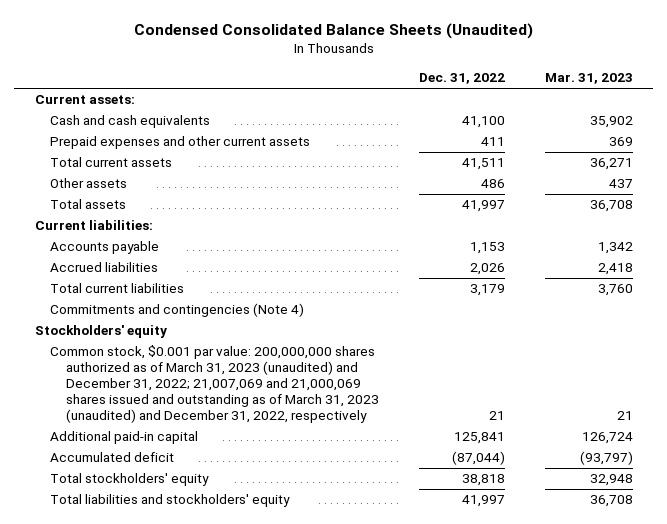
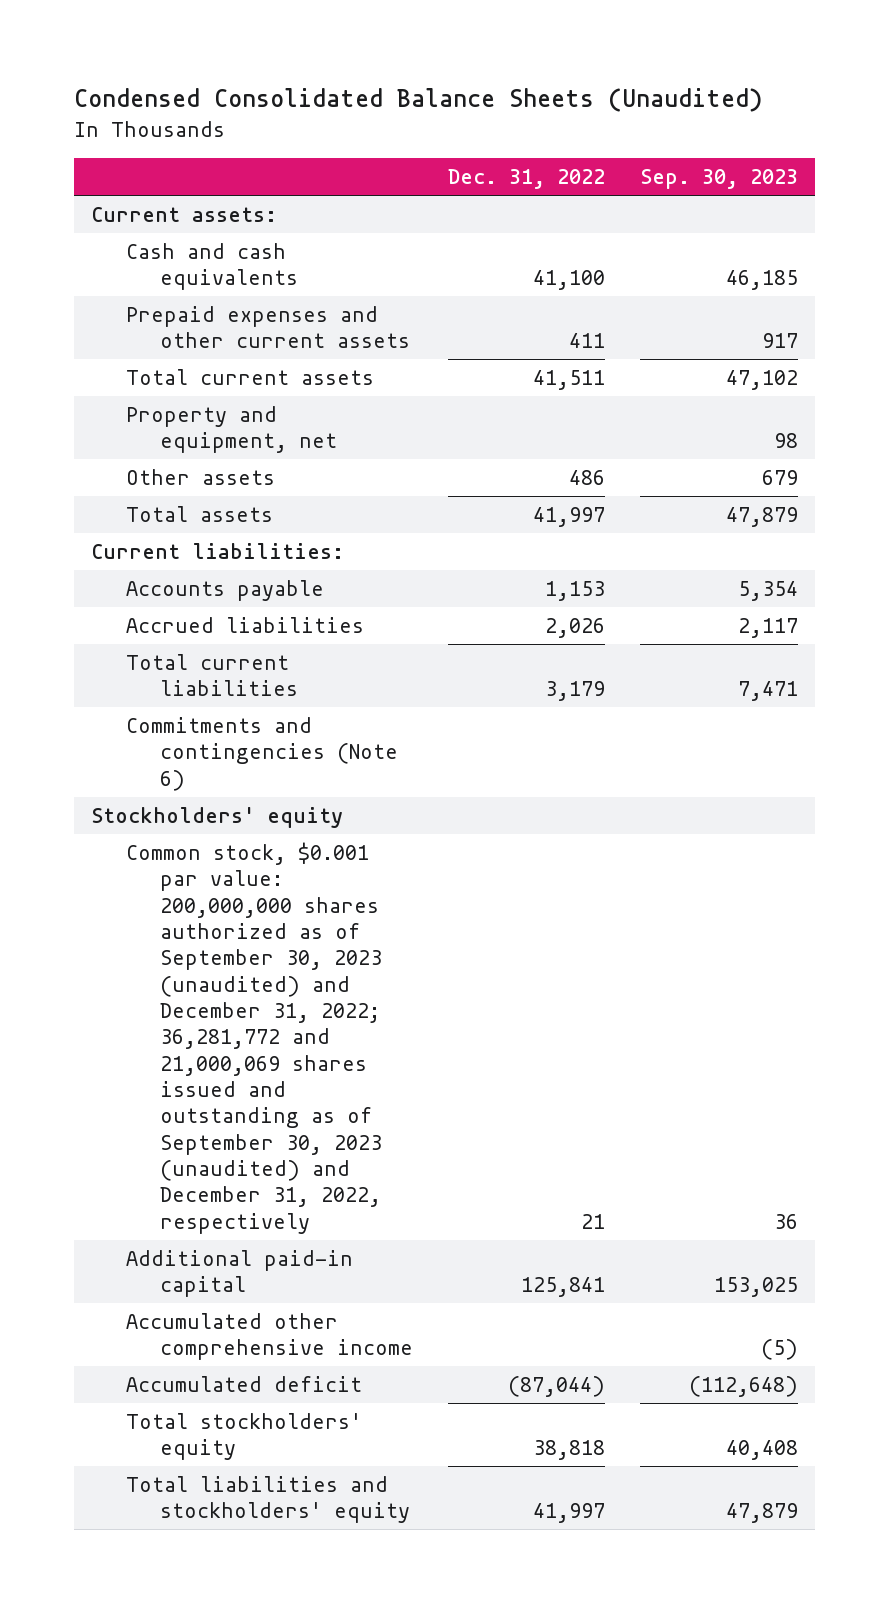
[544,73,633,85] Mar. 31, 2023 -> none
none -> [639,169,798,190] Sep. 30, 2023
none -> [125,405,338,454] Property and equipment, net
[50,303,305,318] Commitments and contingencies (Note 4) -> [125,716,399,791] Commitments and contingencies (Note 6)
[50,345,379,423] Common stock, $0.001 par value: 200,000,000 shares authorized as of March 31, 2023 (unaudited) and December 31, 2022; 21,007,069 and 21,000,069 shares issued and outstanding as of March 31, 2023 (unaudited) and December 31, 2022, respectively -> [125,841,383,1234] Common stock, $0.001 par value: 200,000,000 shares authorized as of September 30, 2023 (unaudited) and December 31, 2022; 36,281,772 and 21,000,069 shares issued and outstanding as of September 30, 2023 (unaudited) and December 31, 2022, respectively
none -> [125,1312,414,1361] Accumulated other comprehensive income

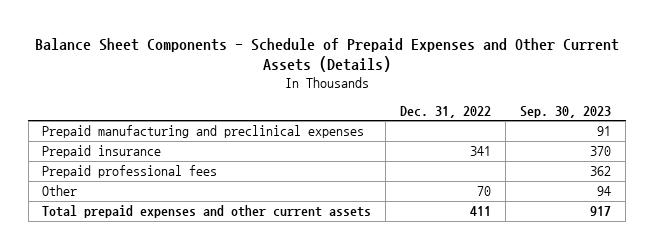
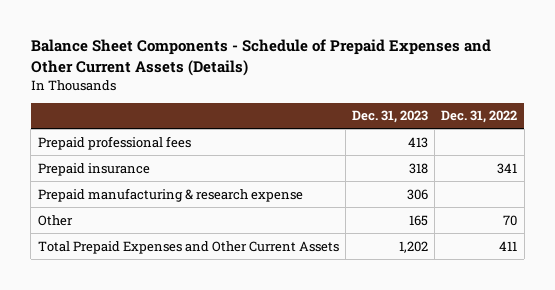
[520,105,612,118] Sep. 30, 2023 -> none
none -> [351,110,428,124] Dec. 31, 2023
[42,125,365,139] Prepaid manufacturing and preclinical expenses -> none
[42,145,162,159] Prepaid insurance -> [37,162,150,176] Prepaid insurance
none -> [37,187,303,202] Prepaid manufacturing & research expense
[42,205,372,219] Total prepaid expenses and other current assets -> [37,240,339,254] Total Prepaid Expenses and Other Current Assets

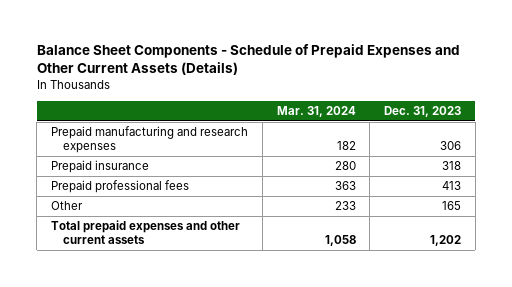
[441,110,518,124] Dec. 31, 2022 -> none
none -> [276,105,356,117] Mar. 31, 2024
none -> [51,126,249,154] Prepaid manufacturing and research expenses
[37,187,303,202] Prepaid manufacturing & research expense -> none
[37,135,191,150] Prepaid professional fees -> [51,180,190,194] Prepaid professional fees
[37,240,339,254] Total Prepaid Expenses and Other Current Assets -> [51,220,241,245] Total prepaid expenses and other current assets

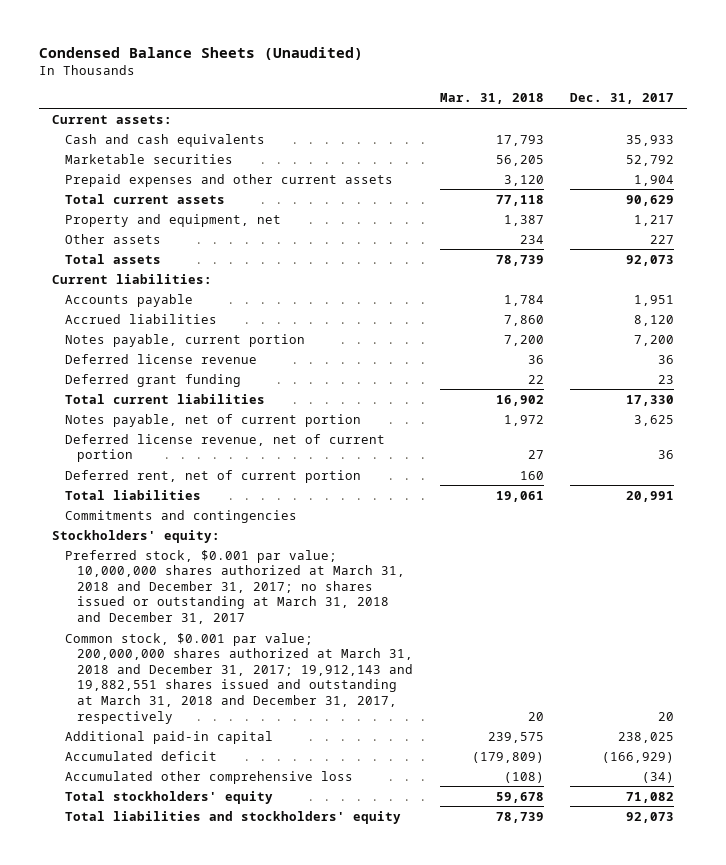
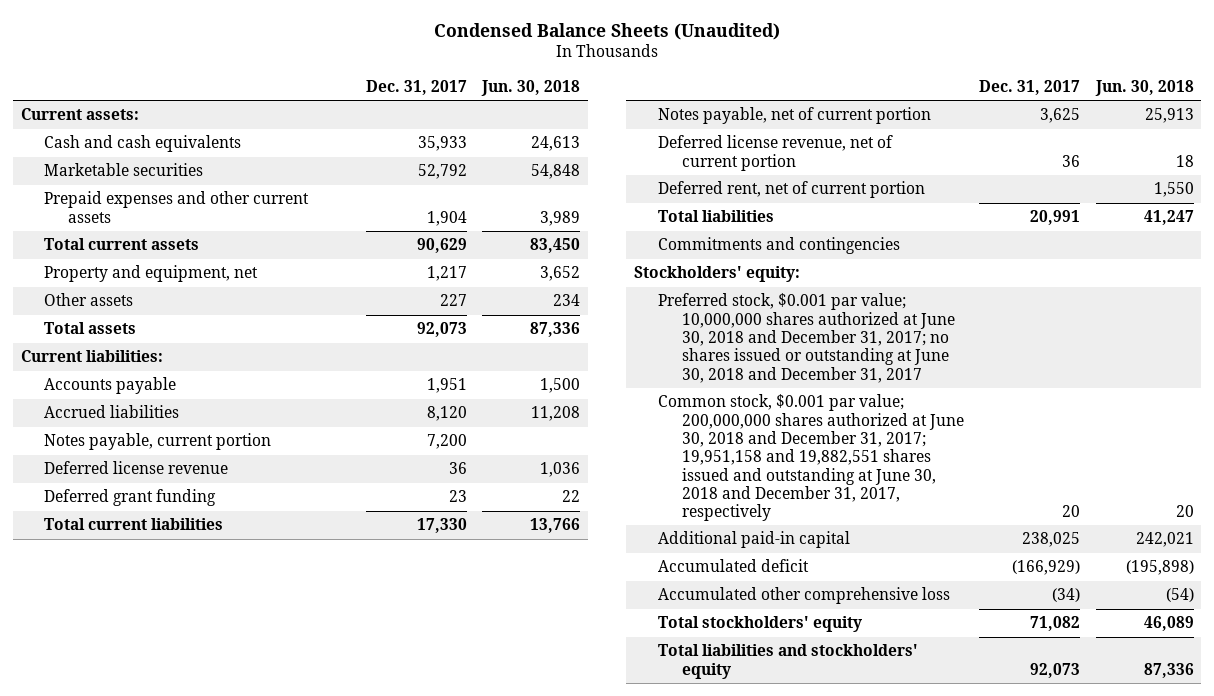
[439,93,544,105] Mar. 31, 2018 -> none
none -> [481,80,581,97] Jun. 30, 2018
[64,549,406,625] Preferred stock, $0.001 par value; 10,000,000 shares authorized at March 31, 2018 and December 31, 2017; no shares issued or outstanding at March 31, 2018 and December 31, 2017 -> [657,293,955,383] Preferred stock, $0.001 par value; 10,000,000 shares authorized at June 30, 2018 and December 31, 2017; no shares issued or outstanding at June 30, 2018 and December 31, 2017
[64,632,414,724] Common stock, $0.001 par value; 200,000,000 shares authorized at March 31, 2018 and December 31, 2017; 19,912,143 and 19,882,551 shares issued and outstanding at March 31, 2018 and December 31, 2017, respectively -> [657,394,964,522] Common stock, $0.001 par value; 200,000,000 shares authorized at June 30, 2018 and December 31, 2017; 19,951,158 and 19,882,551 shares issued and outstanding at June 30, 2018 and December 31, 2017, respectively

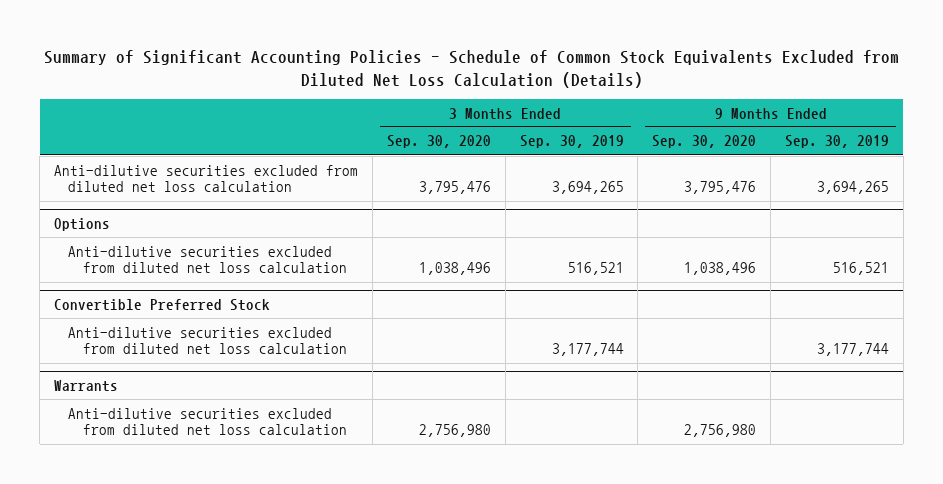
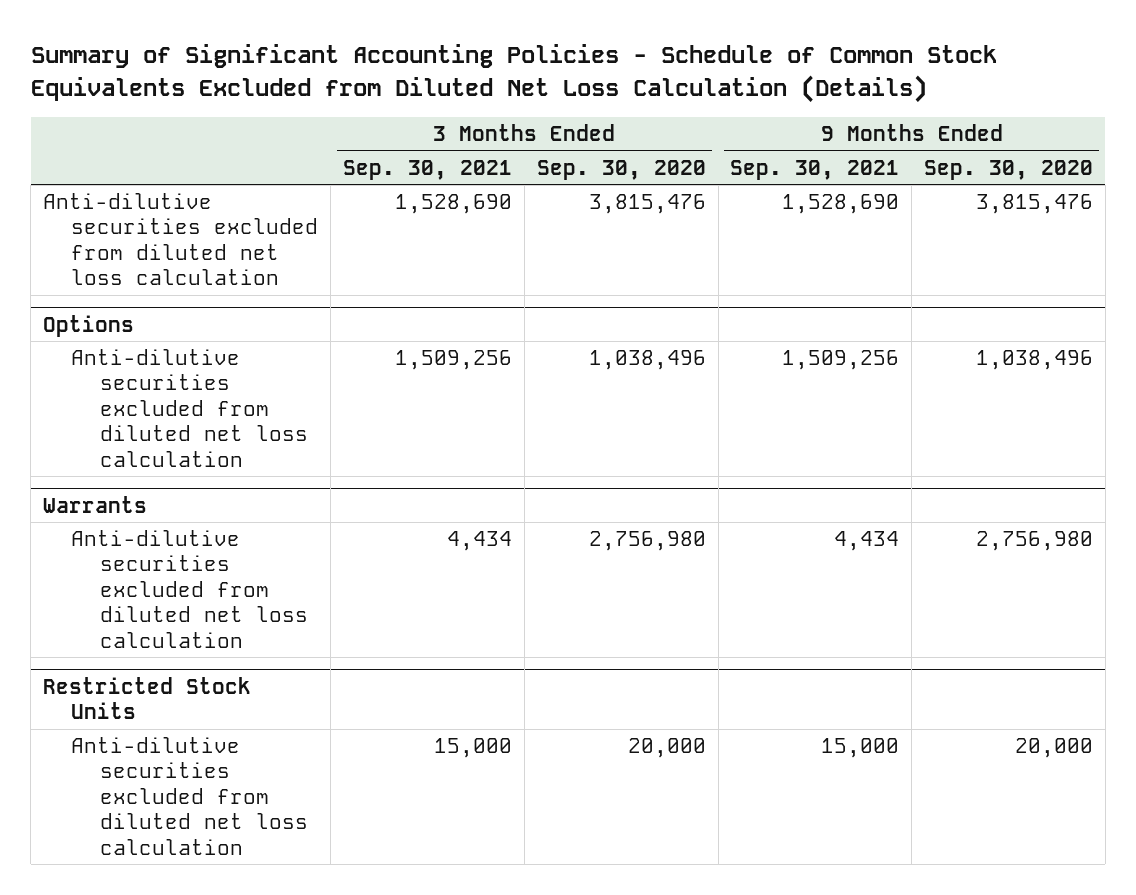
[519,135,624,149] Sep. 30, 2019 -> none
[785,135,890,149] Sep. 30, 2019 -> none
none -> [343,159,513,180] Sep. 30, 2021
none -> [730,159,900,180] Sep. 30, 2021
[418,181,491,195] 3,795,476 -> [588,194,706,215] 3,815,476
[684,181,757,195] 3,795,476 -> [975,194,1093,215] 3,815,476
[54,298,271,311] Convertible Preferred Stock -> none
[68,326,347,355] Anti-dilutive securities excluded from diluted net loss calculation -> none
none -> [43,676,252,720] Restricted Stock Units
none -> [71,737,308,855] Anti-dilutive securities excluded from diluted net loss calculation

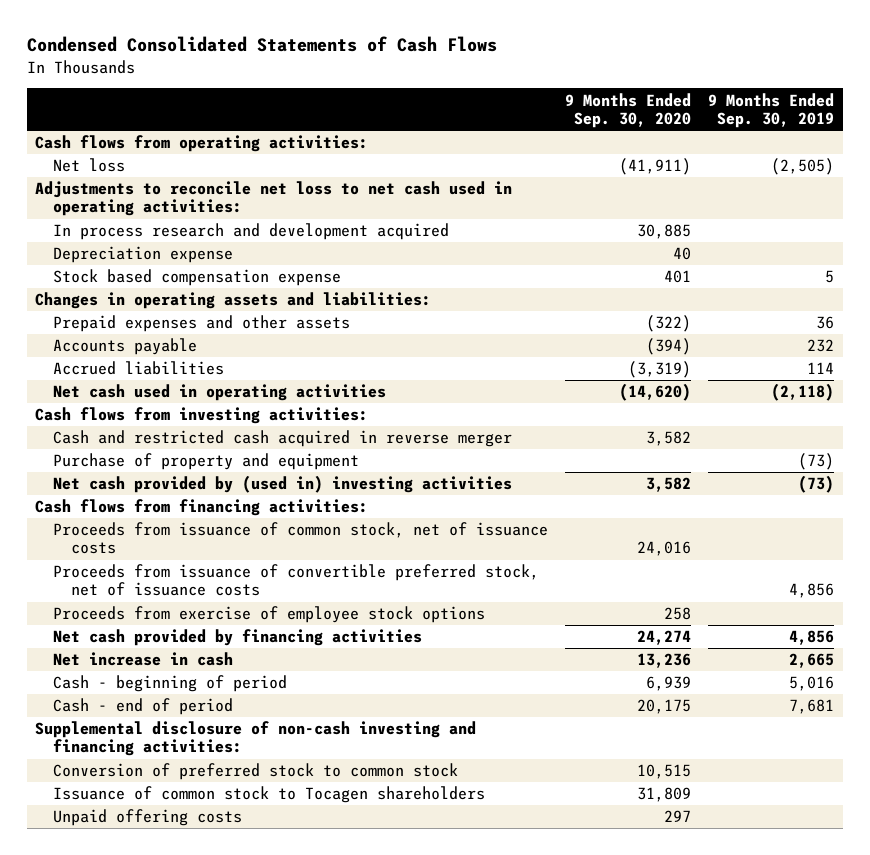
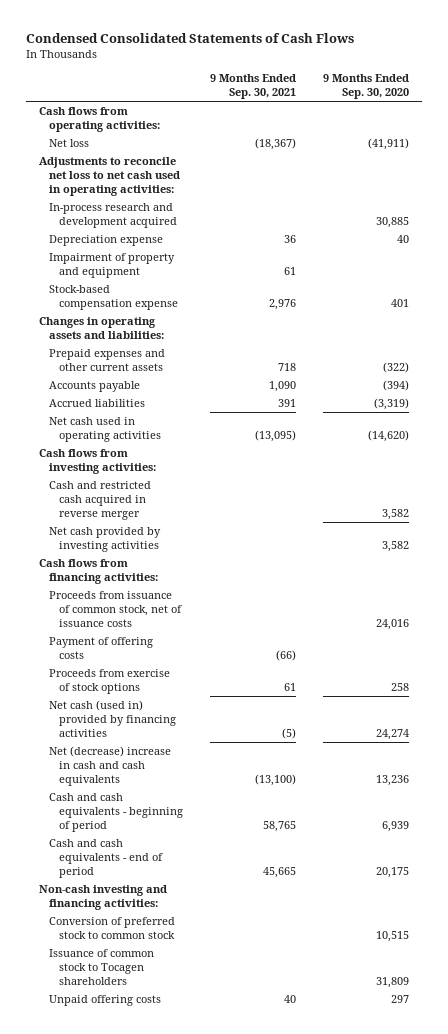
[708,92,835,128] 9 Months Ended Sep. 30, 2019 -> none
none -> [210,74,297,100] 9 Months Ended Sep. 30, 2021
[53,223,450,241] In process research and development acquired -> [49,203,178,229] In-process research and development acquired
none -> [49,253,176,279] Impairment of property and equipment
[53,269,342,287] Stock based compensation expense -> [49,285,179,311] Stock-based compensation expense
[53,315,351,333] Prepaid expenses and other assets -> [49,349,166,372] Prepaid expenses and other current assets
[53,453,360,471] Purchase of property and equipment -> none
[53,475,513,494] Net cash provided by (used in) investing activities -> [49,527,162,553] Net cash provided by investing activities
[53,564,540,597] Proceeds from issuance of convertible preferred stock, net of issuance costs -> none
none -> [49,637,154,660] Payment of offering costs
[53,606,486,624] Proceeds from exercise of employee stock options -> [49,669,171,695] Proceeds from exercise of stock options
[53,629,423,647] Net cash provided by financing activities -> [49,700,177,737] Net cash (used in) provided by financing activities
[53,652,234,667] Net increase in cash -> [49,746,172,786] Net (decrease) increase in cash and cash equivalents
[53,675,288,693] Cash - beginning of period -> [49,793,184,832] Cash and cash equivalents - beginning of period
[53,698,234,716] Cash - end of period -> [49,839,164,878] Cash and cash equivalents - end of period
[35,721,477,757] Supplemental disclosure of non-cash investing and financing activities: -> [39,885,168,911] Non-cash investing and financing activities:

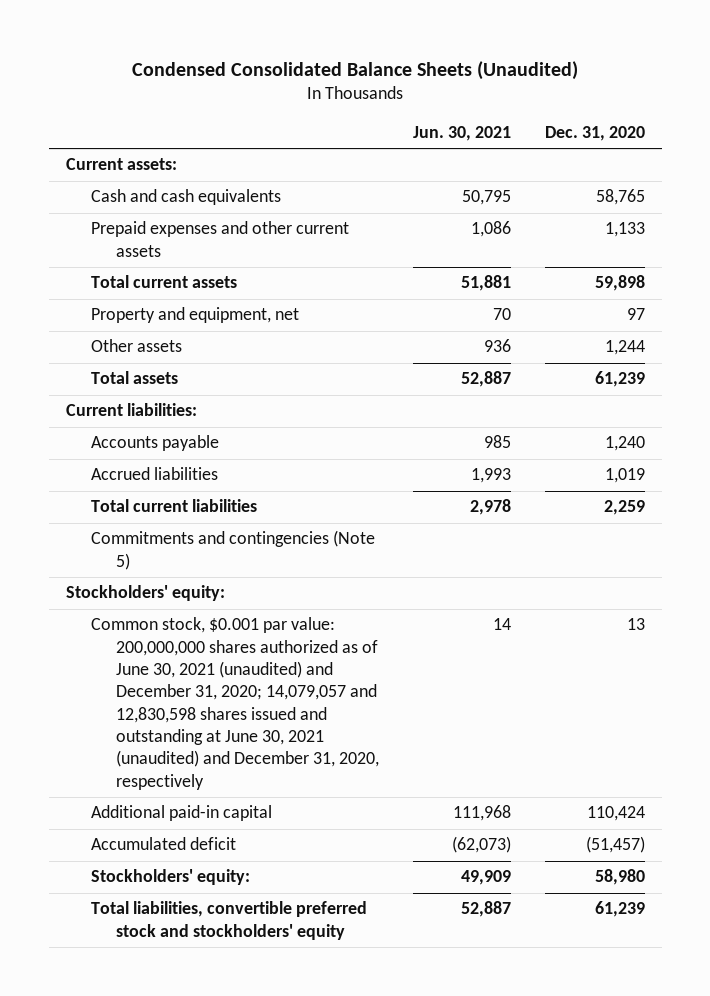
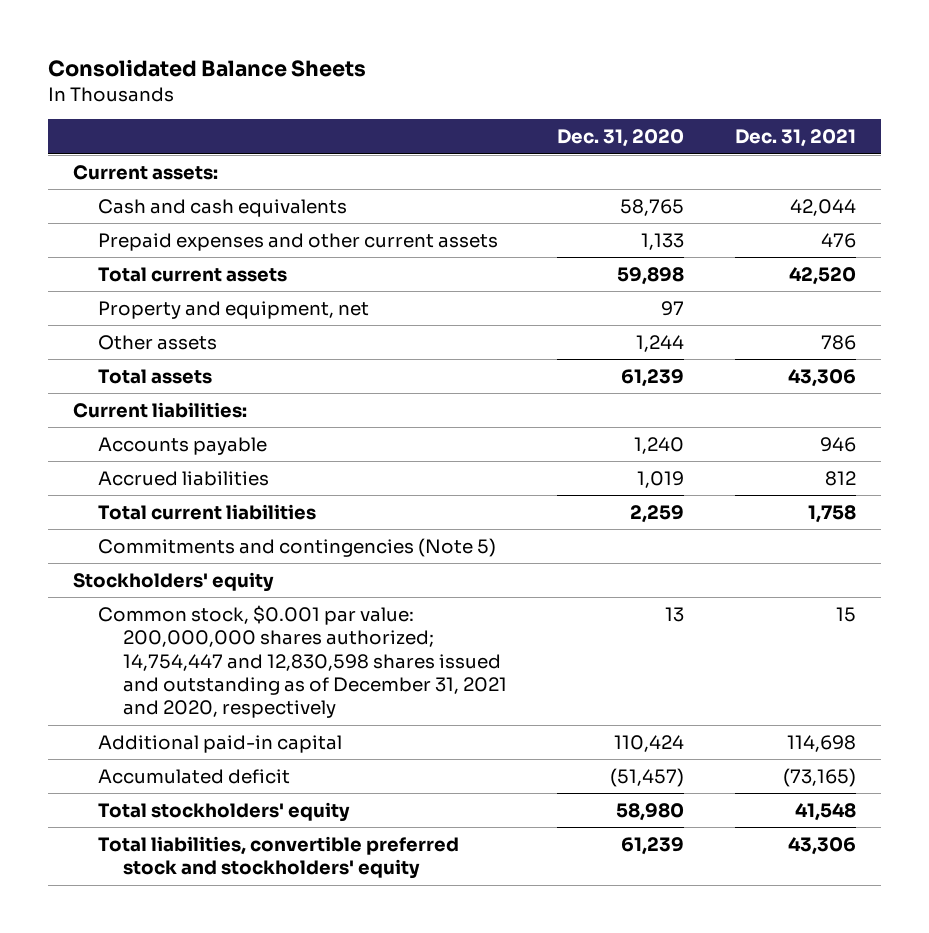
[132,60,579,80] Condensed Consolidated Balance Sheets (Unaudited) -> [47,59,366,78] Consolidated Balance Sheets
[412,125,511,141] Jun. 30, 2021 -> none
none -> [734,129,856,148] Dec. 31, 2021
[65,585,225,602] Stockholders' equity: -> [72,571,274,592] Stockholders' equity
[90,617,380,790] Common stock, $0.001 par value: 200,000,000 shares authorized as of June 30, 2021 (unaudited) and December 31, 2020; 14,079,057 and 12,830,598 shares issued and outstanding at June 30, 2021 (unaudited) and December 31, 2020, respectively -> [97,604,507,719] Common stock, $0.001 par value: 200,000,000 shares authorized; 14,754,447 and 12,830,598 shares issued and outstanding as of December 31, 2021 and 2020, respectively
[90,869,250,886] Stockholders' equity: -> [97,801,350,822] Total stockholders' equity

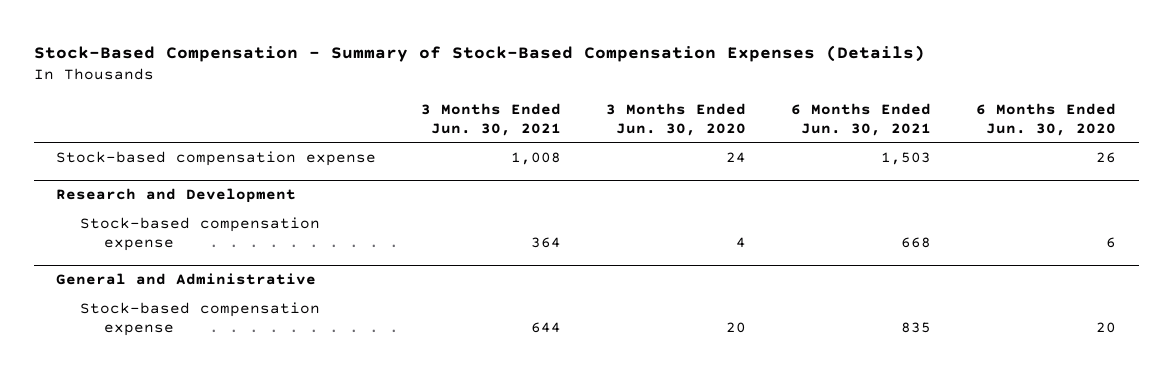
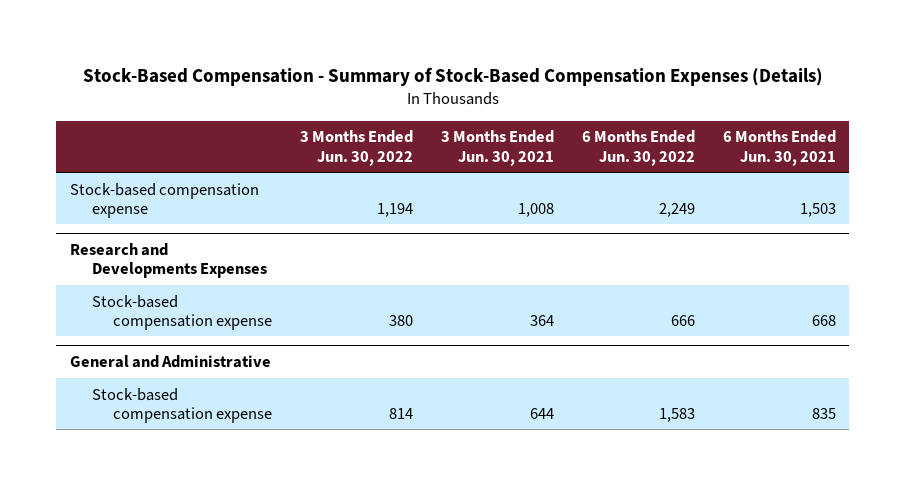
[606,102,747,136] 3 Months Ended Jun. 30, 2020 -> none
[976,102,1117,136] 6 Months Ended Jun. 30, 2020 -> none
none -> [299,130,413,166] 3 Months Ended Jun. 30, 2022
none -> [581,130,695,166] 6 Months Ended Jun. 30, 2022
[56,188,297,204] Research and Development -> [70,243,267,279] Research and Developments Expenses

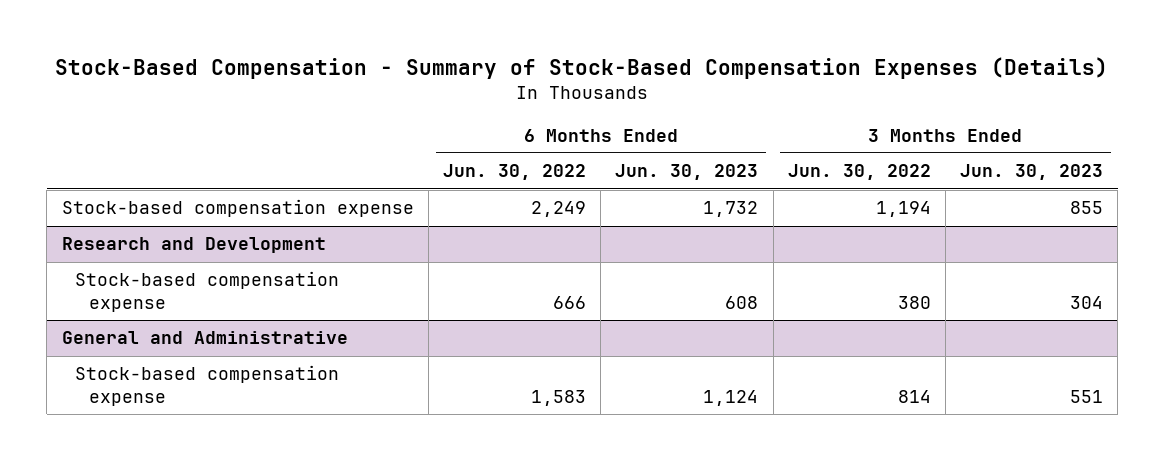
[440,130,554,166] 3 Months Ended Jun. 30, 2021 -> none
[722,130,836,166] 6 Months Ended Jun. 30, 2021 -> none
none -> [615,164,759,181] Jun. 30, 2023
none -> [960,164,1104,181] Jun. 30, 2023
[70,243,267,279] Research and Developments Expenses -> [61,237,326,254] Research and Development

